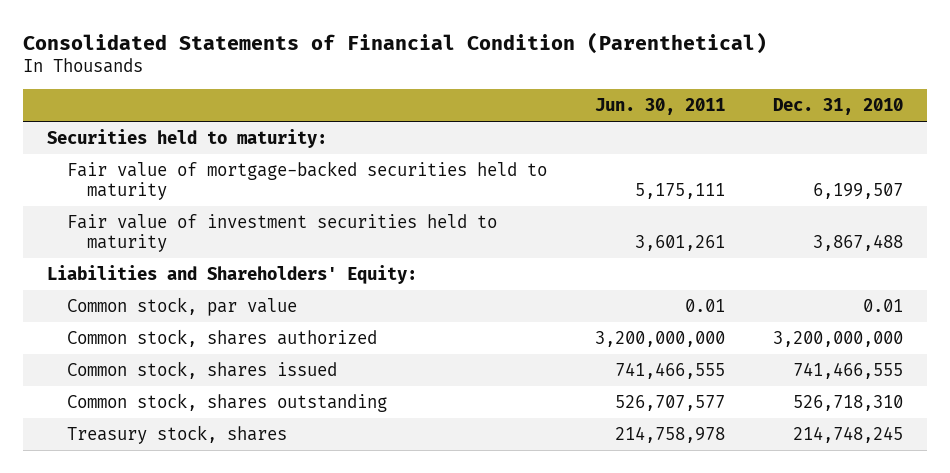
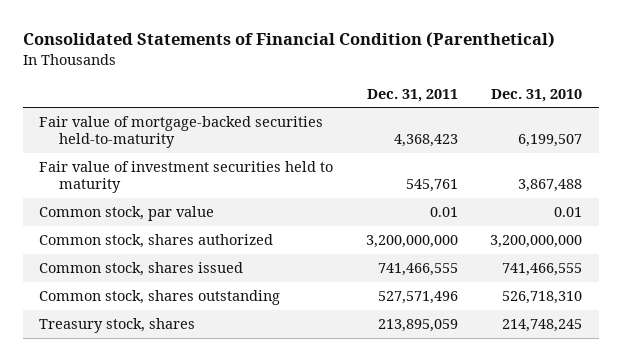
[594,98,725,116] Jun. 30, 2011 -> none
none -> [366,88,458,102] Dec. 31, 2011
[47,128,328,148] Securities held to maturity: -> none
[67,160,548,201] Fair value of mortgage-backed securities held to maturity -> [39,116,324,149] Fair value of mortgage-backed securities held-to-maturity
[47,264,418,284] Liabilities and Shareholders' Equity: -> none

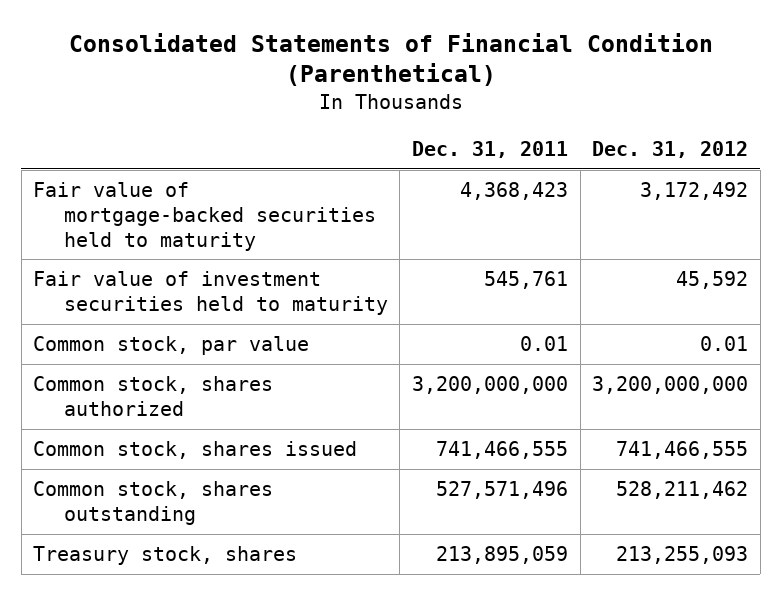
[491,88,583,102] Dec. 31, 2010 -> none
none -> [592,140,749,158] Dec. 31, 2012
[39,116,324,149] Fair value of mortgage-backed securities held-to-maturity -> [33,182,376,251] Fair value of mortgage-backed securities held to maturity

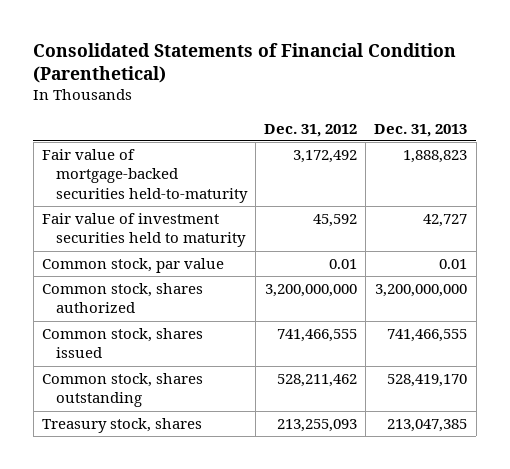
[411,140,568,158] Dec. 31, 2011 -> none
none -> [374,123,468,137] Dec. 31, 2013
[33,182,376,251] Fair value of mortgage-backed securities held to maturity -> [42,149,248,203] Fair value of mortgage-backed securities held-to-maturity

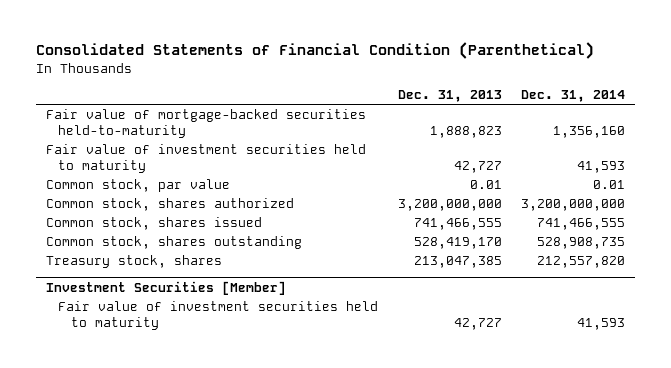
[263,123,357,137] Dec. 31, 2012 -> none
none -> [521,90,626,103] Dec. 31, 2014
none -> [45,280,286,295] Investment Securities [Member]
none -> [58,301,379,330] Fair value of investment securities held to maturity

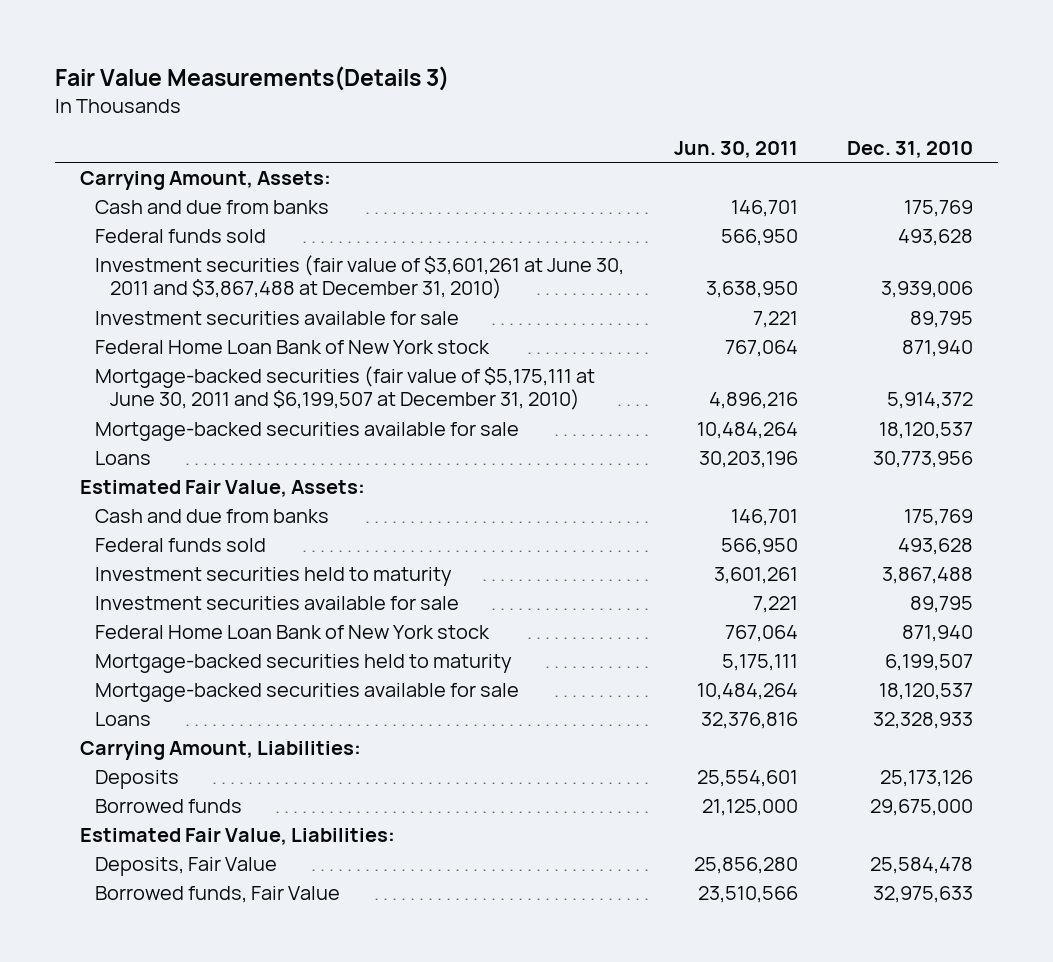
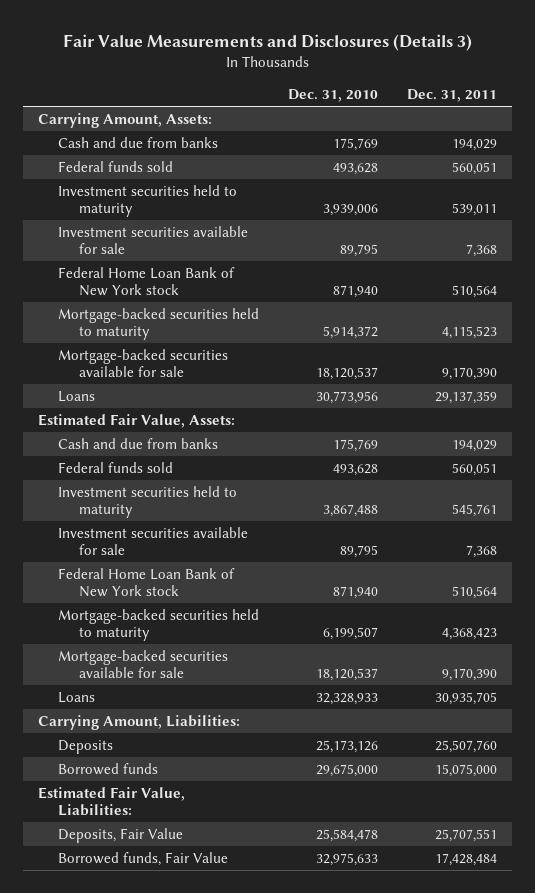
[55,66,450,92] Fair Value Measurements(Details 3) -> [62,33,472,51] Fair Value Measurements and Disclosures (Details 3)
[673,140,798,158] Jun. 30, 2011 -> none
none -> [407,89,498,103] Dec. 31, 2011
[95,254,625,300] Investment securities (fair value of $3,601,261 at June 30, 2011 and $3,867,488 at December 31, 2010) -> [58,184,238,218] Investment securities held to maturity
[95,365,596,411] Mortgage-backed securities (fair value of $5,175,111 at June 30, 2011 and $6,199,507 at December 31, 2010) -> [58,307,260,341] Mortgage-backed securities held to maturity

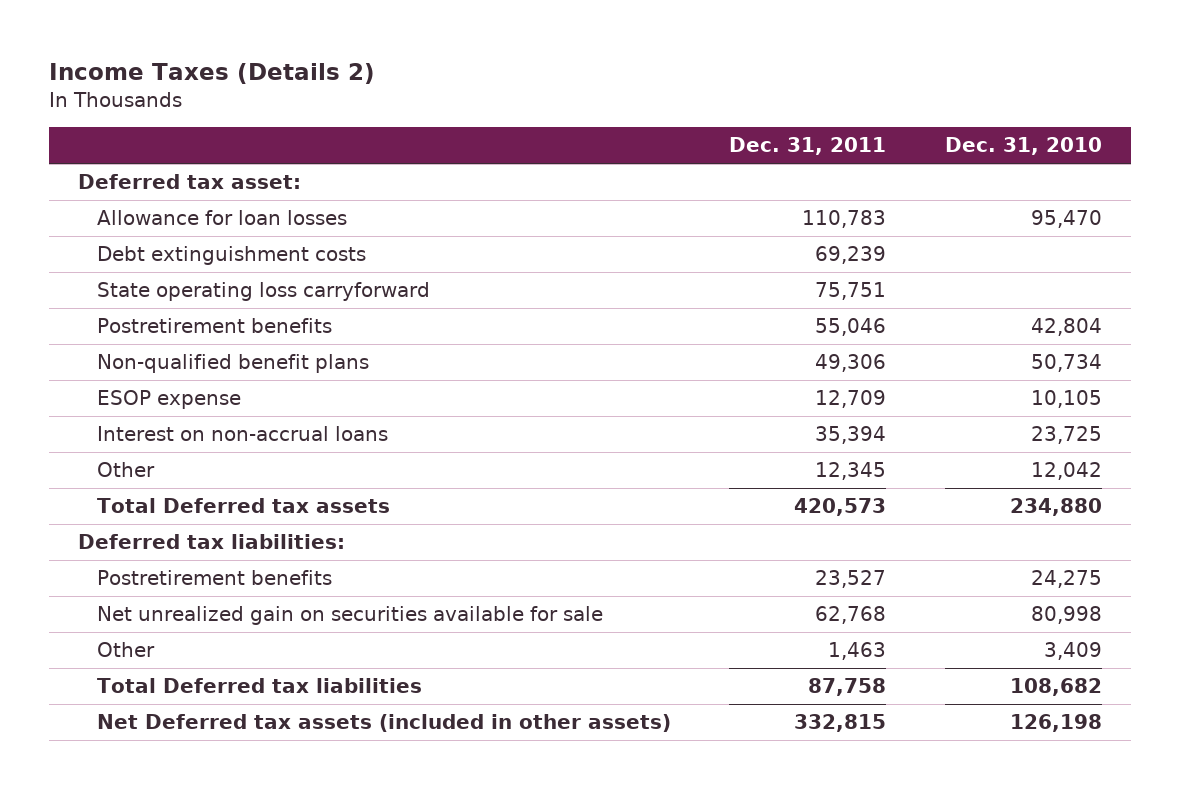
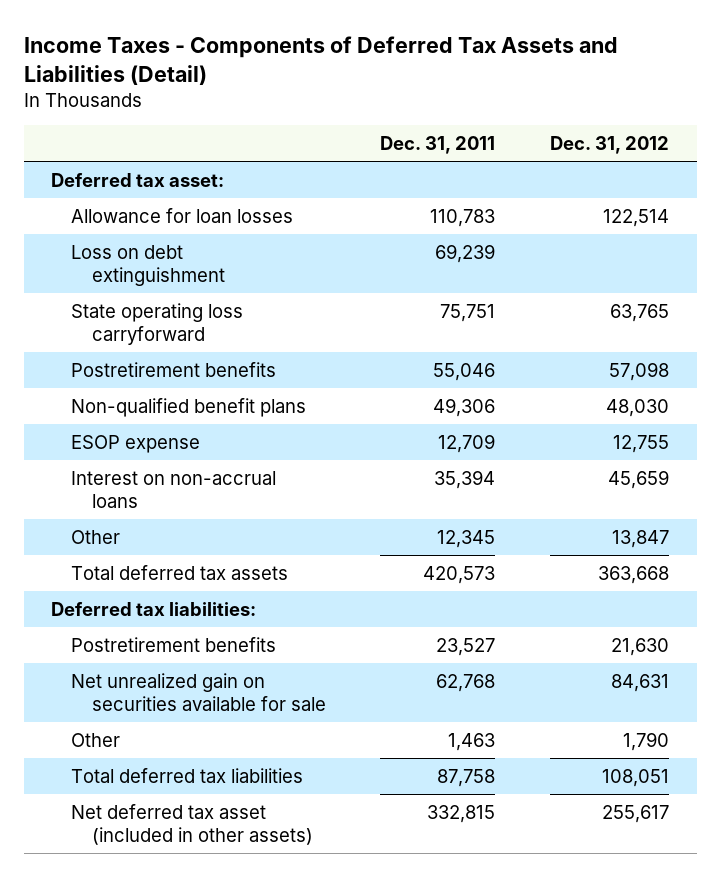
[49,63,376,85] Income Taxes (Details 2) -> [23,35,618,85] Income Taxes - Components of Deferred Tax Assets and Liabilities (Detail)
[944,137,1102,156] Dec. 31, 2010 -> none
none -> [550,136,670,155] Dec. 31, 2012
[97,246,367,266] Debt extinguishment costs -> [71,244,225,286] Loss on debt extinguishment
[97,498,391,514] Total Deferred tax assets -> [71,564,289,580] Total deferred tax assets
[97,678,423,694] Total Deferred tax liabilities -> [71,767,304,783] Total deferred tax liabilities
[97,714,672,733] Net Deferred tax assets (included in other assets) -> [71,803,313,845] Net deferred tax asset (included in other assets)

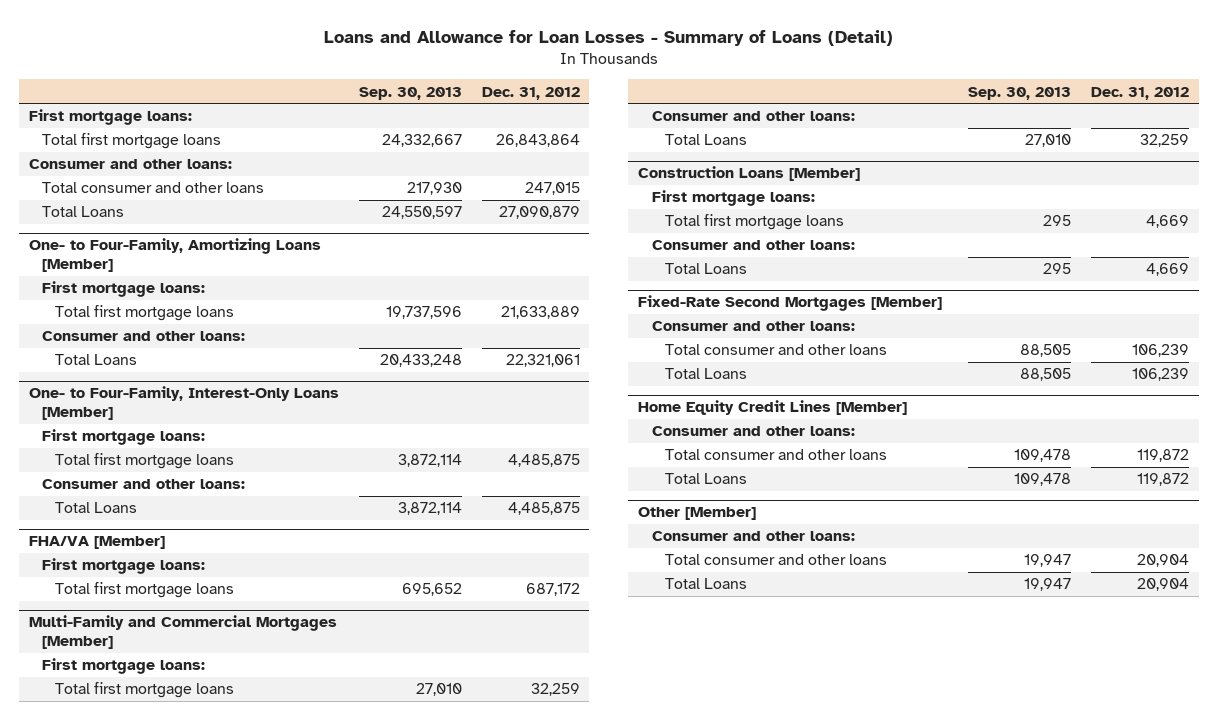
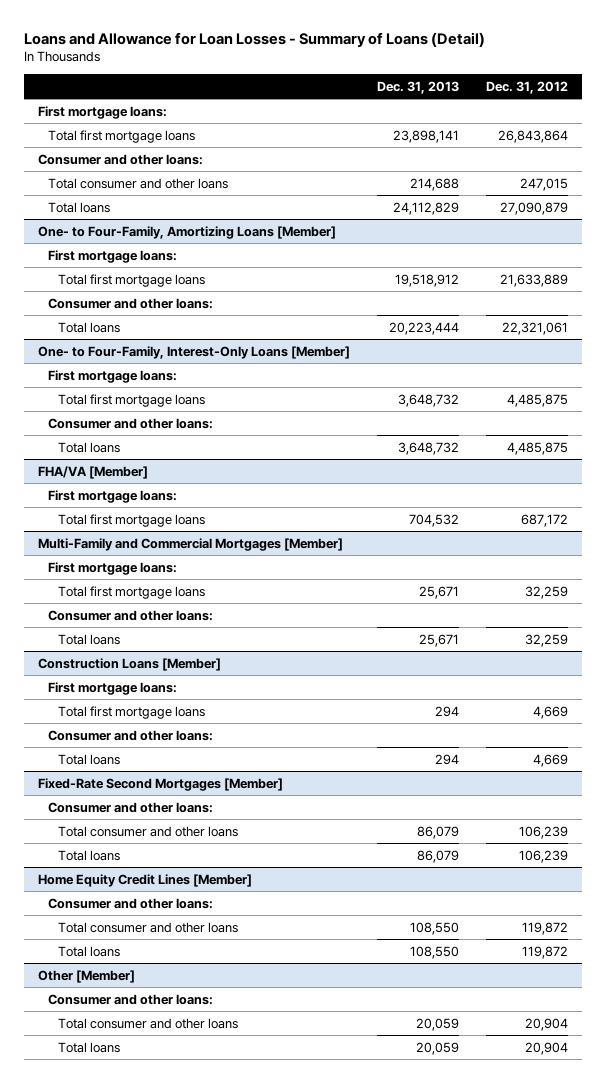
[358,86,462,100] Sep. 30, 2013 -> none
none -> [376,80,459,94] Dec. 31, 2013
[42,206,125,218] Total Loans -> [47,201,110,213] Total loans
[55,354,138,366] Total Loans -> [57,321,120,333] Total loans
[55,502,138,514] Total Loans -> [57,441,120,453] Total loans
[665,134,748,146] Total Loans -> [57,633,120,645] Total loans
[665,263,748,275] Total Loans -> [57,753,120,765] Total loans
[665,368,748,380] Total Loans -> [57,849,120,861] Total loans
[665,473,748,485] Total Loans -> [57,945,120,957] Total loans
[665,578,748,590] Total Loans -> [57,1041,120,1053] Total loans

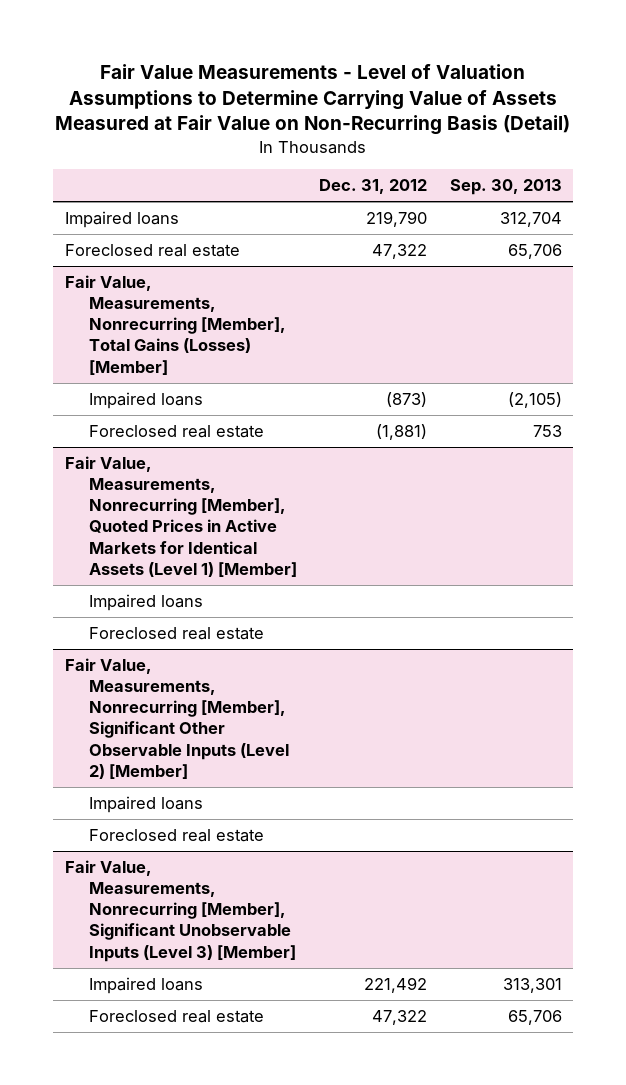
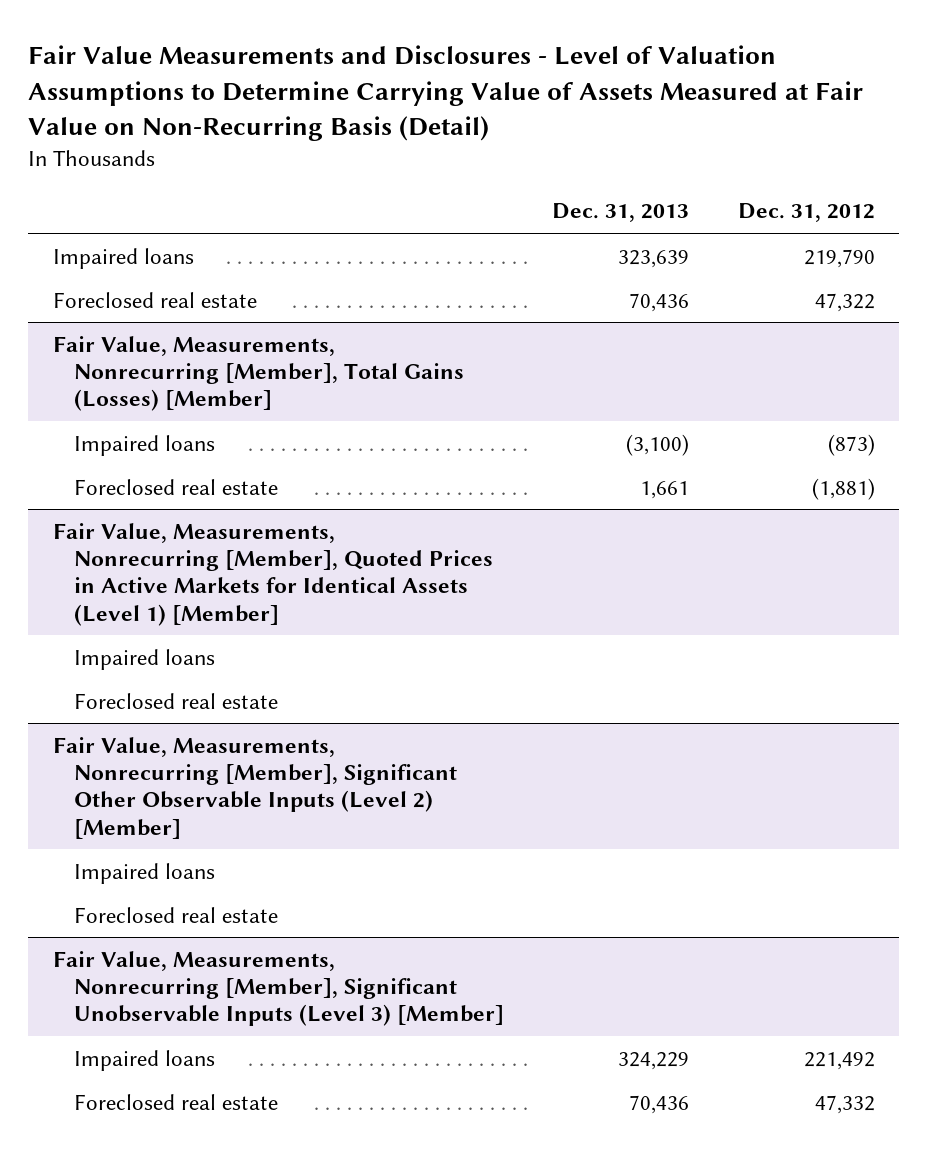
[55,63,571,136] Fair Value Measurements - Level of Valuation Assumptions to Determine Carrying Value of Assets Measured at Fair Value on Non-Recurring Basis (Detail) -> [28,44,864,142] Fair Value Measurements and Disclosures - Level of Valuation Assumptions to Determine Carrying Value of Assets Measured at Fair Value on Non-Recurring Basis (Detail)
[449,179,562,196] Sep. 30, 2013 -> none
none -> [552,203,690,223] Dec. 31, 2013
[372,1010,428,1026] 47,322 -> [814,1094,875,1114] 47,332

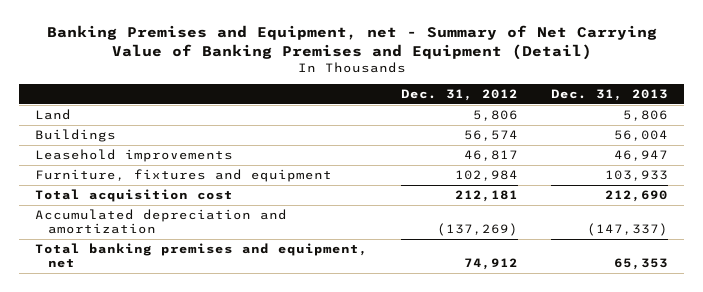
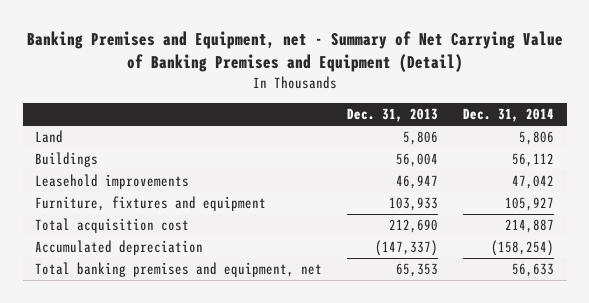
[401,89,519,102] Dec. 31, 2012 -> none
none -> [463,108,555,123] Dec. 31, 2014
[35,209,288,235] Accumulated depreciation and amortization -> [35,240,204,256] Accumulated depreciation

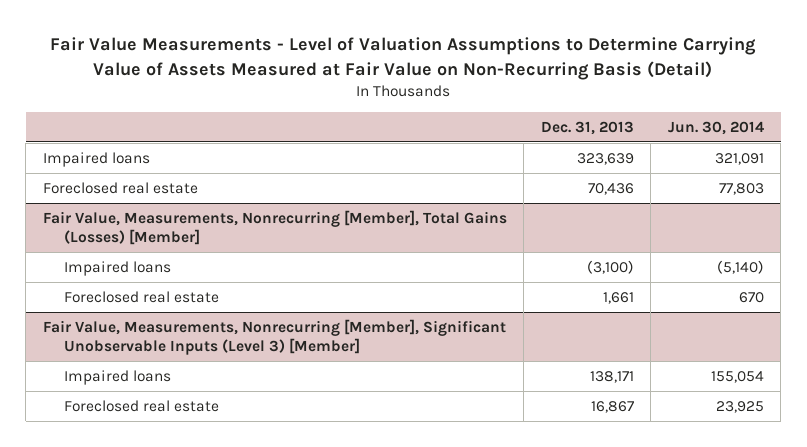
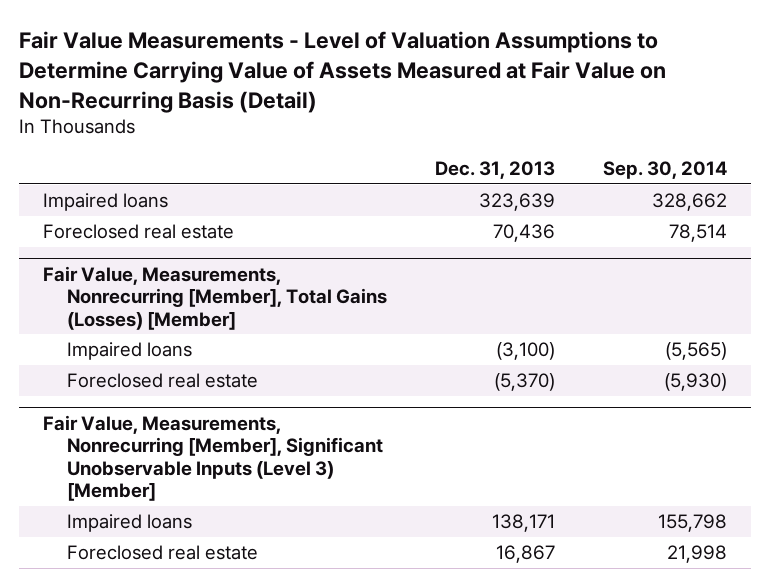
[667,120,764,135] Jun. 30, 2014 -> none
none -> [602,160,727,179] Sep. 30, 2014
[602,292,634,305] 1,661 -> [493,373,555,392] (5,370)

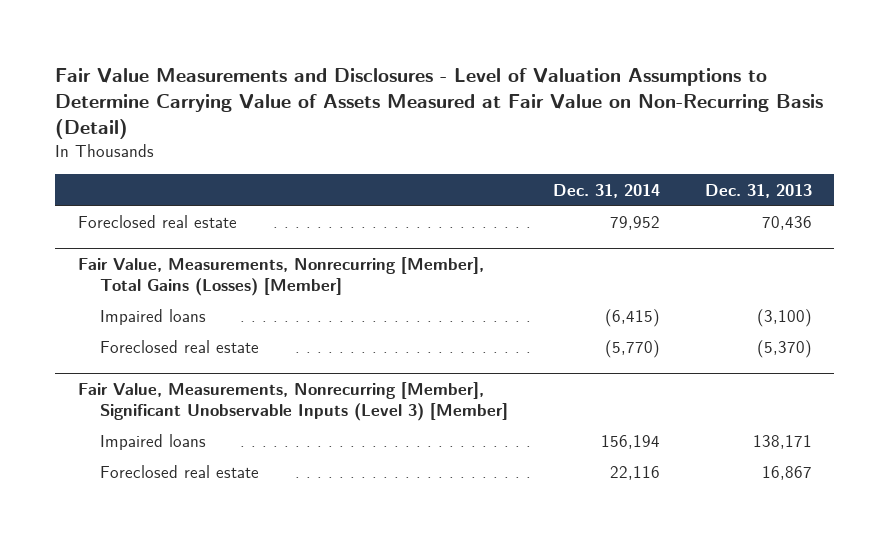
[18,31,666,113] Fair Value Measurements - Level of Valuation Assumptions to Determine Carrying Value of Assets Measured at Fair Value on Non-Recurring Basis (Detail) -> [55,67,824,140] Fair Value Measurements and Disclosures - Level of Valuation Assumptions to Determine Carrying Value of Assets Measured at Fair Value on Non-Recurring Basis (Detail)
[602,160,727,179] Sep. 30, 2014 -> none
none -> [553,183,661,198] Dec. 31, 2014
[42,193,168,212] Impaired loans -> none

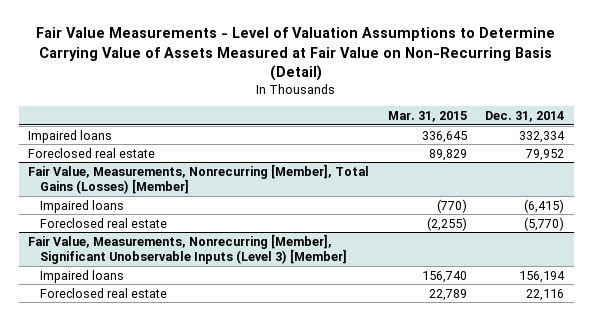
[55,67,824,140] Fair Value Measurements and Disclosures - Level of Valuation Assumptions to Determine Carrying Value of Assets Measured at Fair Value on Non-Recurring Basis (Detail) -> [36,27,556,82] Fair Value Measurements - Level of Valuation Assumptions to Determine Carrying Value of Assets Measured at Fair Value on Non-Recurring Basis (Detail)
[704,183,812,198] Dec. 31, 2013 -> none
none -> [387,110,467,122] Mar. 31, 2015
none -> [28,129,113,143] Impaired loans

